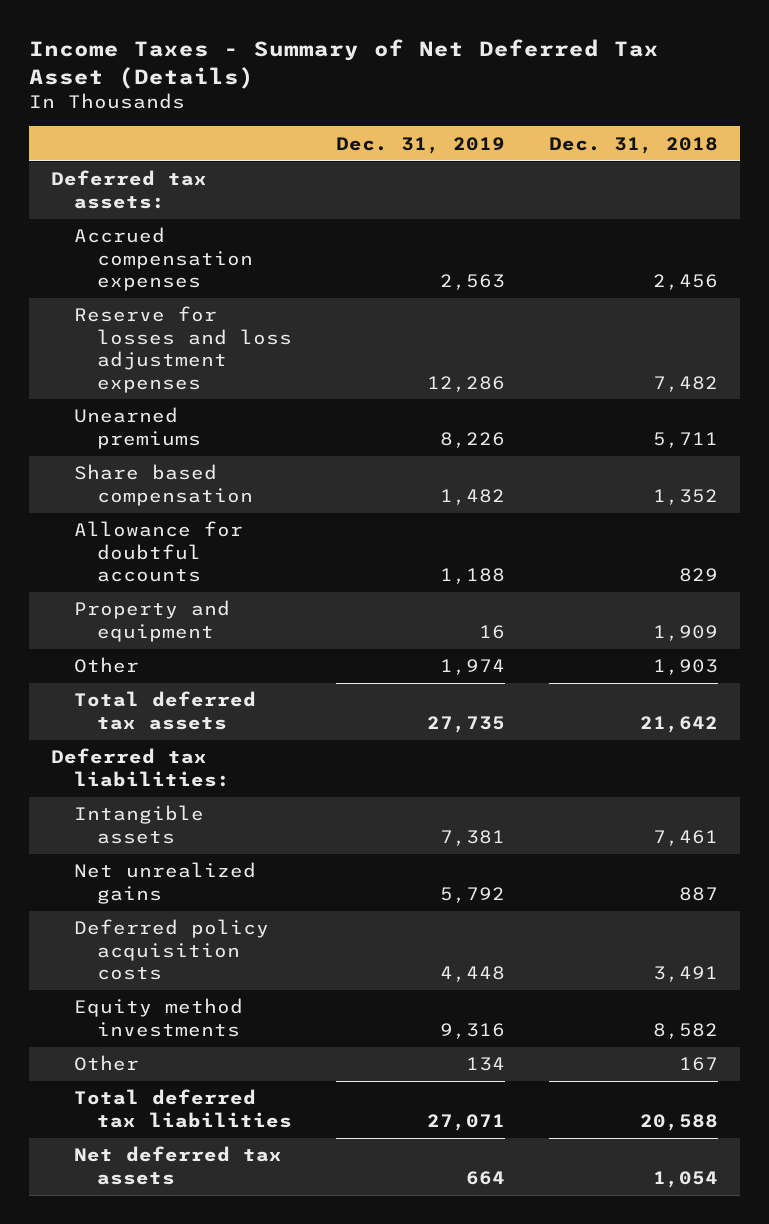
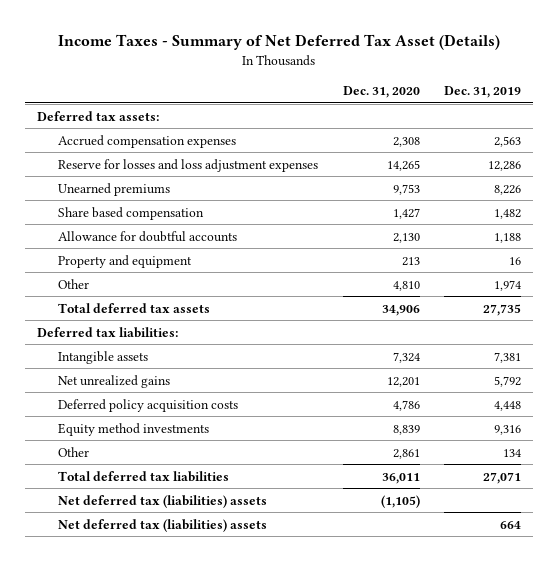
[549,136,719,154] Dec. 31, 2018 -> none
none -> [342,86,420,99] Dec. 31, 2020
none -> [58,494,268,508] Net deferred tax (liabilities) assets
[73,1146,282,1185] Net deferred tax assets -> [58,518,268,532] Net deferred tax (liabilities) assets

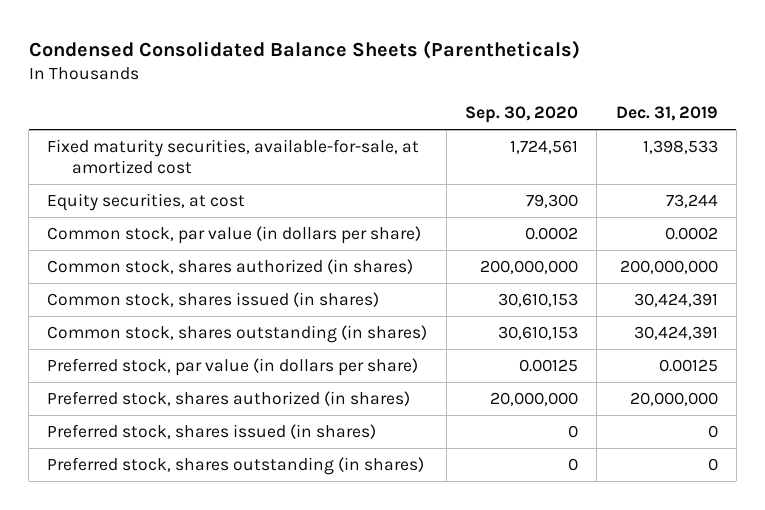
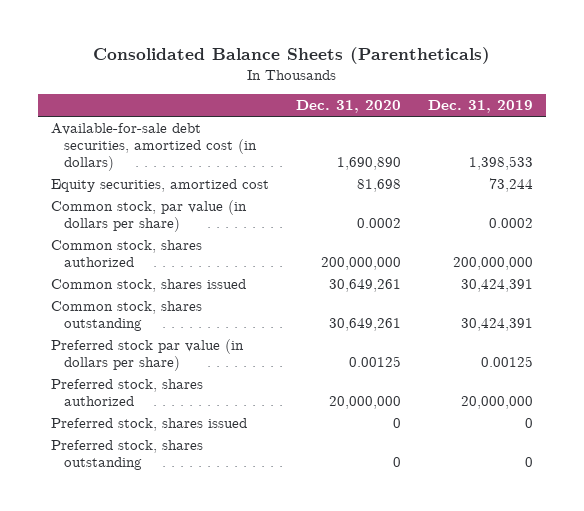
[28,39,580,59] Condensed Consolidated Balance Sheets (Parentheticals) -> [93,47,491,65] Consolidated Balance Sheets (Parentheticals)
[465,106,579,124] Sep. 30, 2020 -> none
none -> [296,100,402,114] Dec. 31, 2020
[47,139,420,175] Fixed maturity securities, available-for-sale, at amortized cost -> [51,123,257,172] Available-for-sale debt securities, amortized cost (in dollars)
[47,193,246,212] Equity securities, at cost -> [51,179,270,193] Equity securities, amortized cost
[47,259,414,275] Common stock, shares authorized (in shares) -> [51,240,203,268] Common stock, shares authorized
[47,292,380,308] Common stock, shares issued (in shares) -> [51,279,247,293] Common stock, shares issued
[47,325,428,344] Common stock, shares outstanding (in shares) -> [51,301,203,332] Common stock, shares outstanding
[47,358,419,377] Preferred stock, par value (in dollars per share) -> [51,339,245,372] Preferred stock par value (in dollars per share)
[47,391,411,407] Preferred stock, shares authorized (in shares) -> [51,379,204,407] Preferred stock, shares authorized
[47,424,377,440] Preferred stock, shares issued (in shares) -> [51,418,248,432] Preferred stock, shares issued
[47,457,425,476] Preferred stock, shares outstanding (in shares) -> [51,440,204,471] Preferred stock, shares outstanding

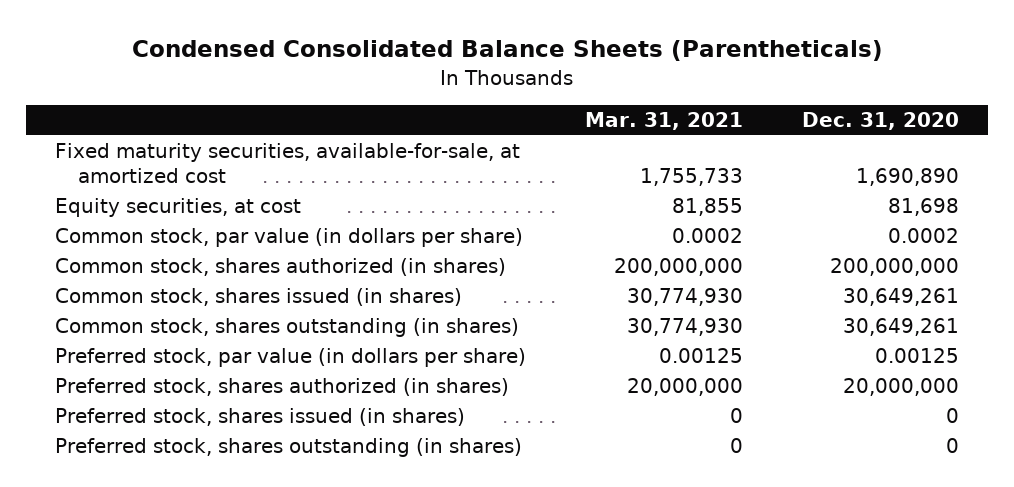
[93,47,491,65] Consolidated Balance Sheets (Parentheticals) -> [131,40,883,62] Condensed Consolidated Balance Sheets (Parentheticals)
[427,100,533,114] Dec. 31, 2019 -> none
none -> [584,112,743,131] Mar. 31, 2021
[51,123,257,172] Available-for-sale debt securities, amortized cost (in dollars) -> [55,143,521,184] Fixed maturity securities, available-for-sale, at amortized cost
[51,179,270,193] Equity securities, amortized cost -> [55,198,302,218] Equity securities, at cost
[51,240,203,268] Common stock, shares authorized -> [55,258,507,277] Common stock, shares authorized (in shares)
[51,279,247,293] Common stock, shares issued -> [55,288,463,307] Common stock, shares issued (in shares)
[51,301,203,332] Common stock, shares outstanding -> [55,318,520,338] Common stock, shares outstanding (in shares)
[51,339,245,372] Preferred stock par value (in dollars per share) -> [55,348,527,368] Preferred stock, par value (in dollars per share)
[51,379,204,407] Preferred stock, shares authorized -> [55,378,510,397] Preferred stock, shares authorized (in shares)
[51,418,248,432] Preferred stock, shares issued -> [55,408,466,427] Preferred stock, shares issued (in shares)
[51,440,204,471] Preferred stock, shares outstanding -> [55,438,523,458] Preferred stock, shares outstanding (in shares)

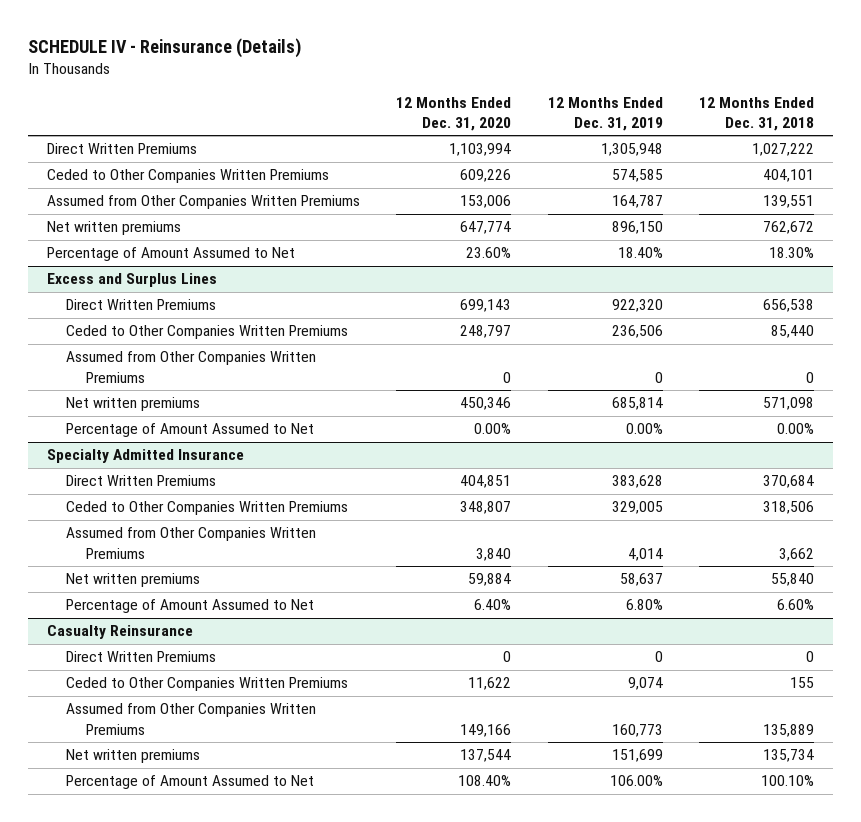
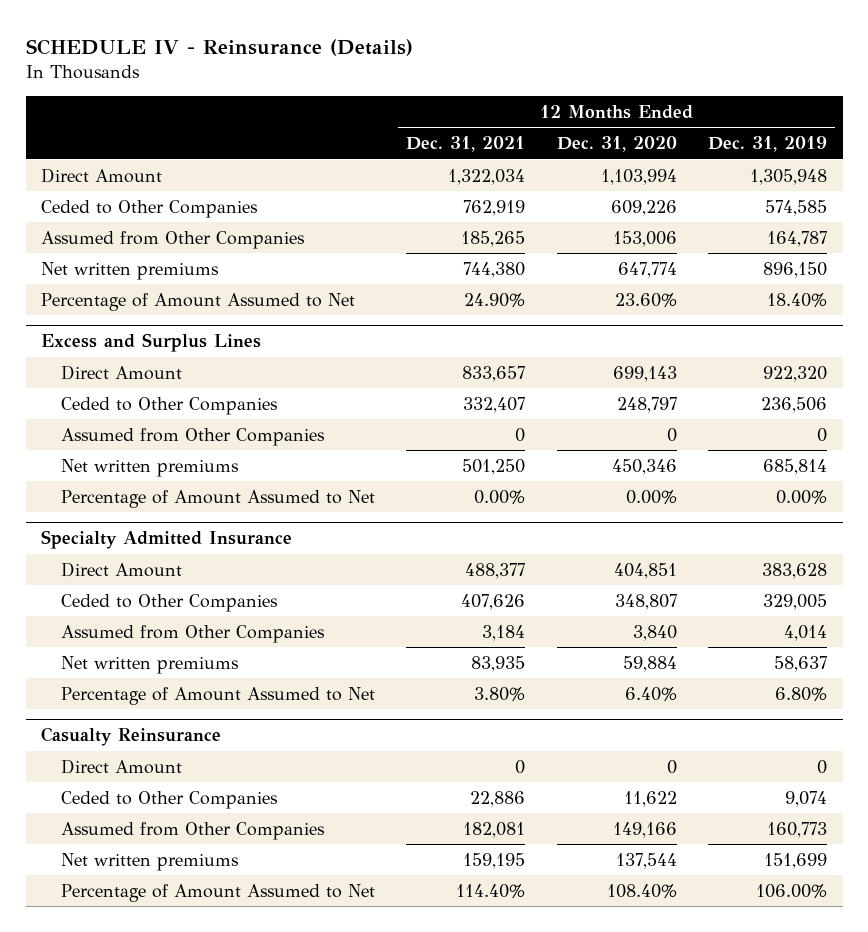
[699,96,815,131] 12 Months Ended Dec. 31, 2018 -> none
none -> [406,136,526,153] Dec. 31, 2021
[46,143,197,155] Direct Written Premiums -> [41,167,163,183] Direct Amount
[46,169,329,184] Ceded to Other Companies Written Premiums -> [41,199,259,218] Ceded to Other Companies
[46,195,360,210] Assumed from Other Companies Written Premiums -> [41,230,306,249] Assumed from Other Companies
[66,299,217,311] Direct Written Premiums -> [60,364,182,380] Direct Amount
[66,325,349,340] Ceded to Other Companies Written Premiums -> [60,396,278,415] Ceded to Other Companies
[66,351,317,383] Assumed from Other Companies Written Premiums -> [60,427,325,446] Assumed from Other Companies
[66,475,217,487] Direct Written Premiums -> [60,561,182,577] Direct Amount
[66,501,349,516] Ceded to Other Companies Written Premiums -> [60,593,278,612] Ceded to Other Companies
[66,527,317,559] Assumed from Other Companies Written Premiums -> [60,624,325,643] Assumed from Other Companies
[66,651,217,663] Direct Written Premiums -> [60,758,182,774] Direct Amount
[66,677,349,692] Ceded to Other Companies Written Premiums -> [60,790,278,809] Ceded to Other Companies
[66,703,317,735] Assumed from Other Companies Written Premiums -> [60,821,325,840] Assumed from Other Companies

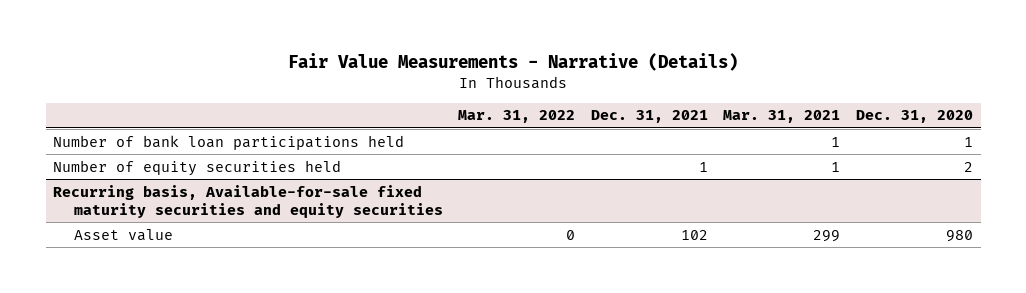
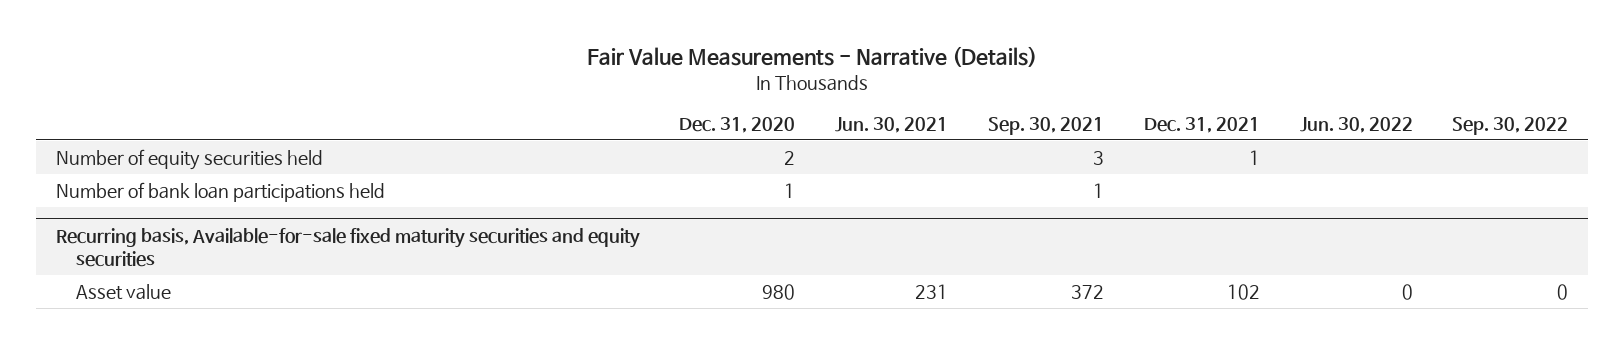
[458,110,576,124] Mar. 31, 2022 -> none
[723,110,841,124] Mar. 31, 2021 -> none
none -> [835,116,949,133] Jun. 30, 2021
none -> [988,116,1105,135] Sep. 30, 2021
none -> [1299,116,1413,133] Jun. 30, 2022
none -> [1452,116,1569,135] Sep. 30, 2022
[53,134,405,150] Number of bank loan participations held -> [55,182,385,203] Number of bank loan participations held

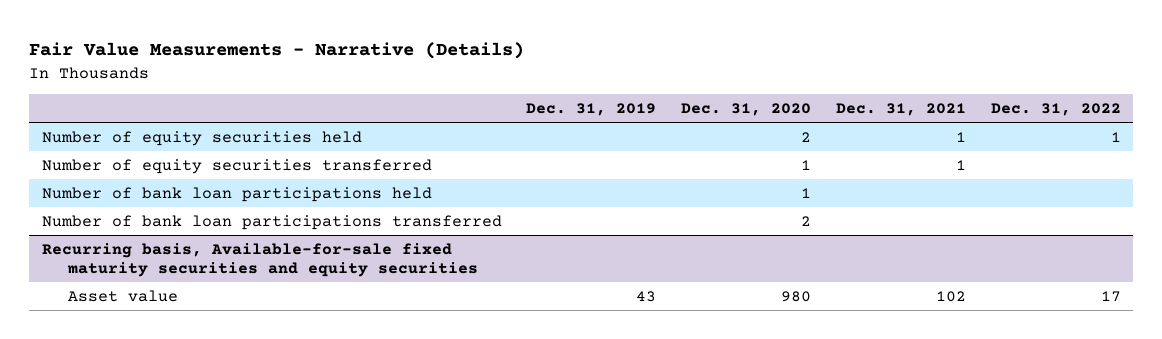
[835,116,949,133] Jun. 30, 2021 -> none
[988,116,1105,135] Sep. 30, 2021 -> none
[1299,116,1413,133] Jun. 30, 2022 -> none
[1452,116,1569,135] Sep. 30, 2022 -> none
none -> [526,103,657,117] Dec. 31, 2019
none -> [990,103,1121,117] Dec. 31, 2022
none -> [41,158,432,174] Number of equity securities transferred
none -> [41,214,502,230] Number of bank loan participations transferred

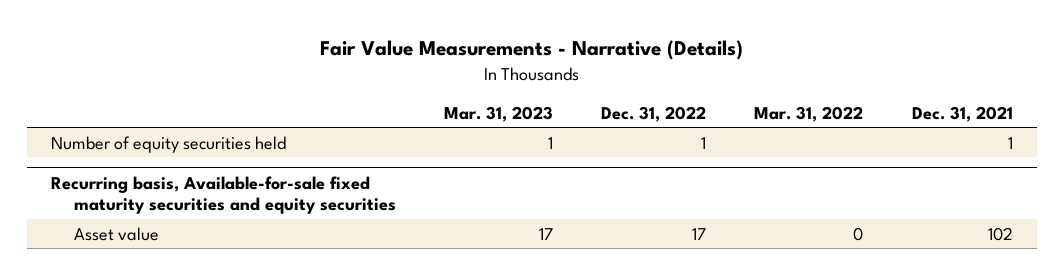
[526,103,657,117] Dec. 31, 2019 -> none
[681,103,812,117] Dec. 31, 2020 -> none
none -> [444,105,554,122] Mar. 31, 2023
none -> [754,105,864,122] Mar. 31, 2022
[41,158,432,174] Number of equity securities transferred -> none
[41,186,432,202] Number of bank loan participations held -> none
[41,214,502,230] Number of bank loan participations transferred -> none

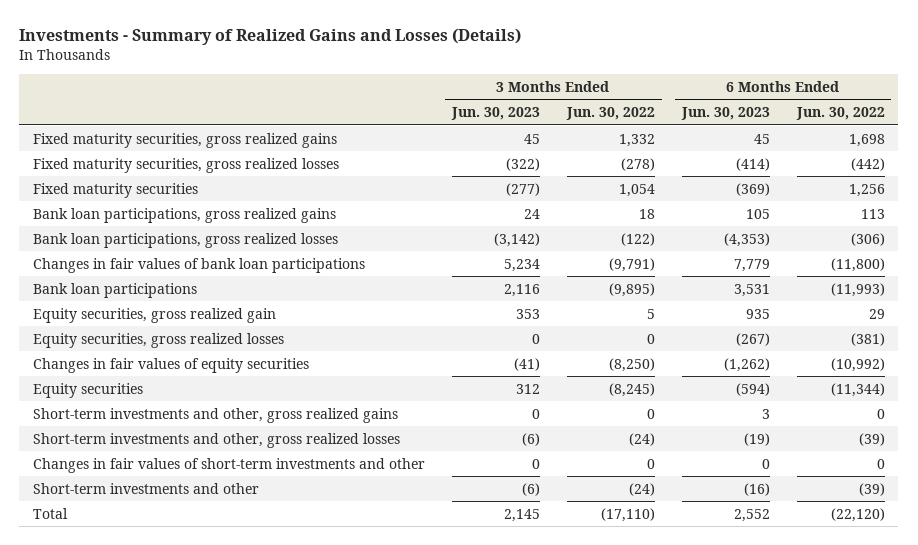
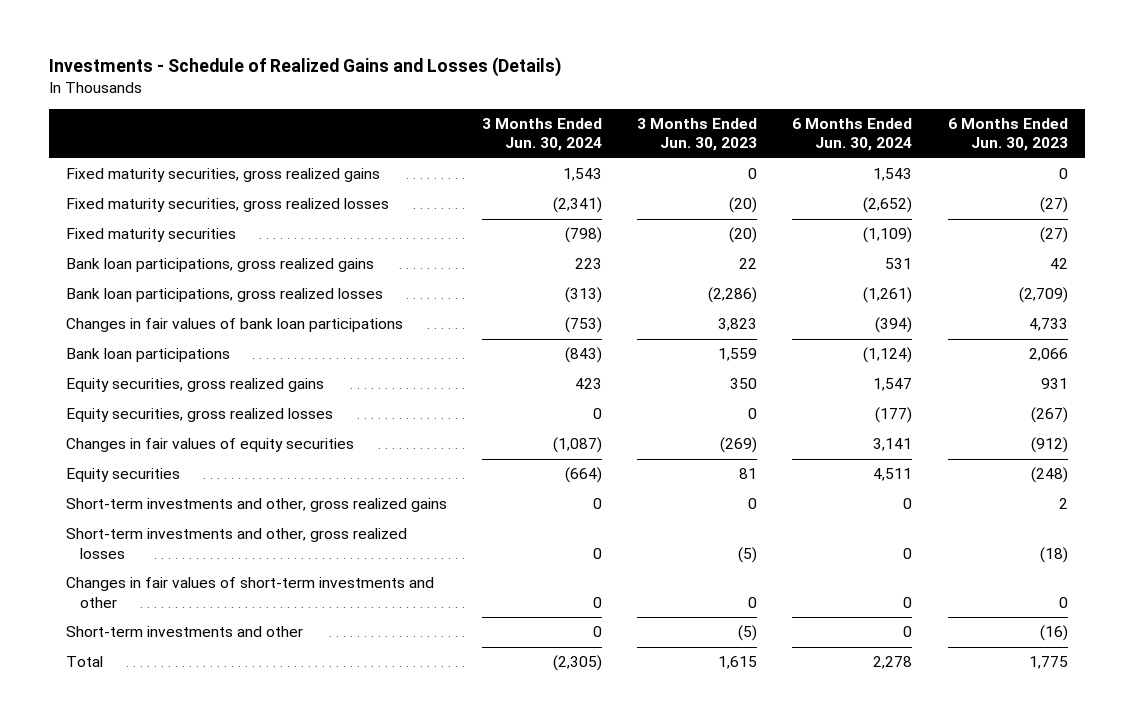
[19,28,522,46] Investments - Summary of Realized Gains and Losses (Details) -> [48,57,561,78] Investments - Schedule of Realized Gains and Losses (Details)
[565,107,655,121] Jun. 30, 2022 -> none
[795,107,885,121] Jun. 30, 2022 -> none
none -> [482,118,603,152] 3 Months Ended Jun. 30, 2024
none -> [792,118,913,152] 6 Months Ended Jun. 30, 2024
[523,133,540,144] 45 -> [748,168,758,180] 0
[753,133,770,144] 45 -> [1058,168,1068,180] 0
[505,157,540,171] (322) -> [729,197,758,214] (20)
[735,157,770,171] (414) -> [1039,197,1068,214] (27)
[505,182,540,196] (277) -> [729,227,758,244] (20)
[735,182,770,196] (369) -> [1039,227,1068,244] (27)
[523,208,540,219] 24 -> [739,258,758,270] 22
[745,208,770,219] 105 -> [1049,258,1068,270] 42
[493,232,540,247] (3,142) -> [708,287,758,304] (2,286)
[723,232,770,247] (4,353) -> [1018,287,1068,304] (2,709)
[503,258,540,272] 5,234 -> [718,318,758,332] 3,823
[733,258,770,272] 7,779 -> [1028,318,1068,332] 4,733
[503,283,540,297] 2,116 -> [718,348,758,362] 1,559
[733,283,770,297] 3,531 -> [1028,348,1068,362] 2,066
[32,307,276,323] Equity securities, gross realized gain -> [66,378,325,393] Equity securities, gross realized gains
[515,308,540,319] 353 -> [730,378,758,390] 350
[745,308,770,319] 935 -> [1040,378,1068,390] 931
[513,357,540,371] (41) -> [720,437,758,454] (269)
[723,357,770,372] (1,262) -> [1030,437,1068,454] (912)
[515,383,540,394] 312 -> [739,468,758,480] 81
[735,382,770,396] (594) -> [1030,467,1068,484] (248)
[761,408,770,419] 3 -> [1058,498,1068,510] 2
[521,432,540,446] (6) -> [738,546,758,563] (5)
[743,432,770,446] (19) -> [1039,546,1068,563] (18)
[521,482,540,496] (6) -> [738,625,758,642] (5)
[503,508,540,522] 2,145 -> [718,656,758,670] 1,615
[733,508,770,522] 2,552 -> [1028,656,1068,670] 1,775

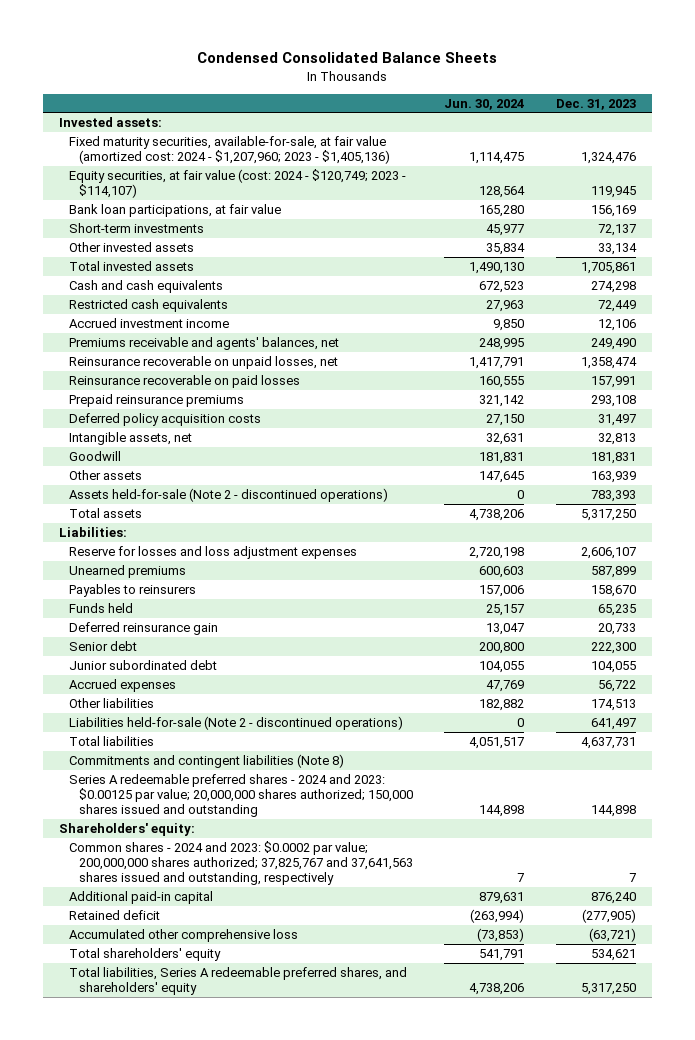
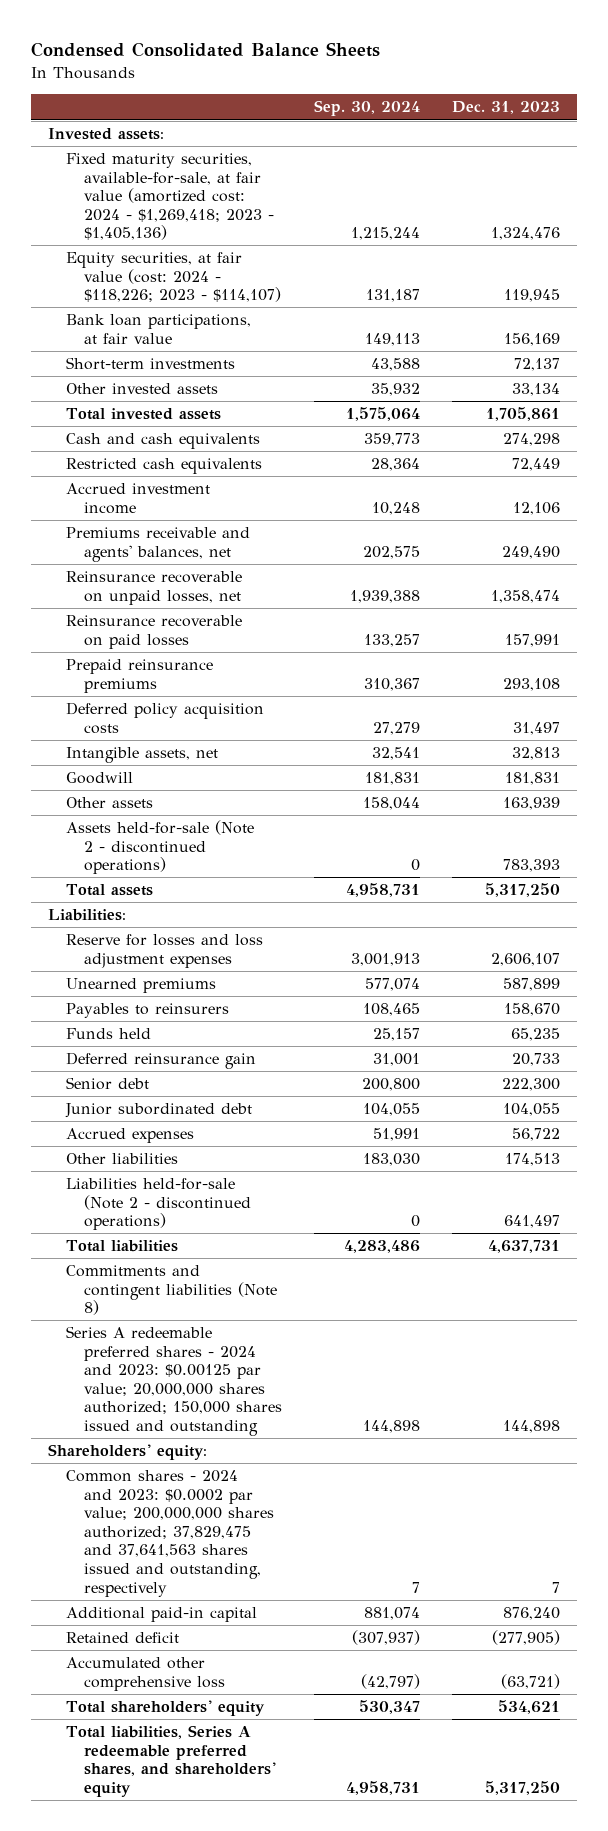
[444,98,525,110] Jun. 30, 2024 -> none
none -> [313,100,420,117] Sep. 30, 2024
[68,135,390,165] Fixed maturity securities, available-for-sale, at fair value (amortized cost: 2024 - $1,207,960; 2023 - $1,405,136) -> [65,153,274,241] Fixed maturity securities, available-for-sale, at fair value (amortized cost: 2024 - $1,269,418; 2023 - $1,405,136)
[68,168,406,199] Equity securities, at fair value (cost: 2024 - $120,749; 2023 - $114,107) -> [65,252,281,303] Equity securities, at fair value (cost: 2024 - $118,226; 2023 - $114,107)
[68,840,413,886] Common shares - 2024 and 2023: $0.0002 par value; 200,000,000 shares authorized; 37,825,767 and 37,641,563 shares issued and outstanding, respectively -> [65,1470,274,1597] Common shares - 2024 and 2023: $0.0002 par value; 200,000,000 shares authorized; 37,829,475 and 37,641,563 shares issued and outstanding, respectively

